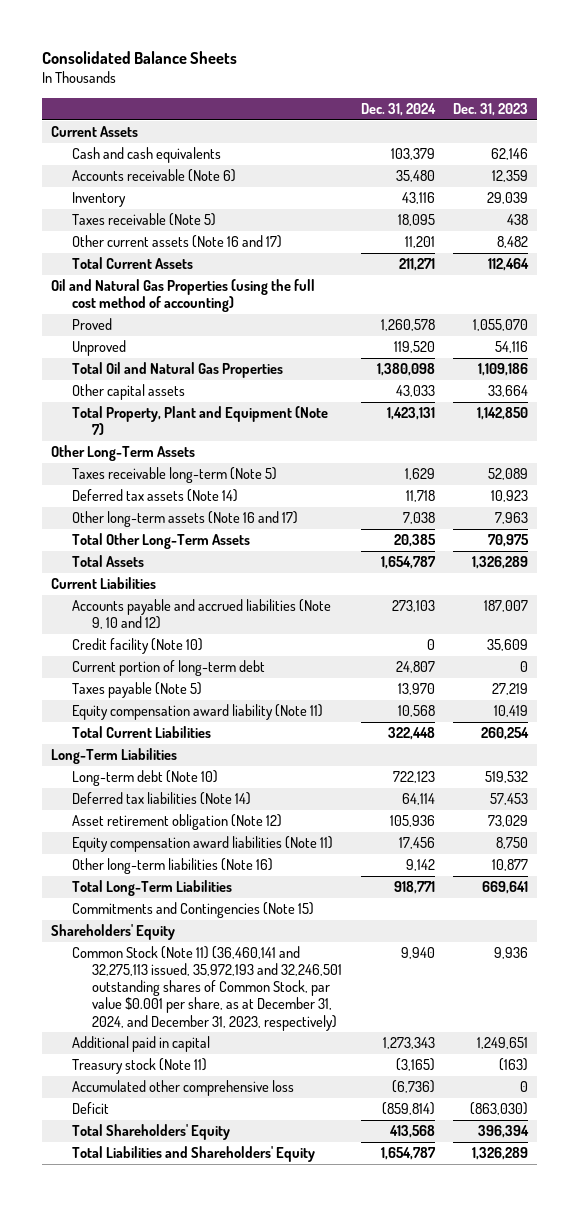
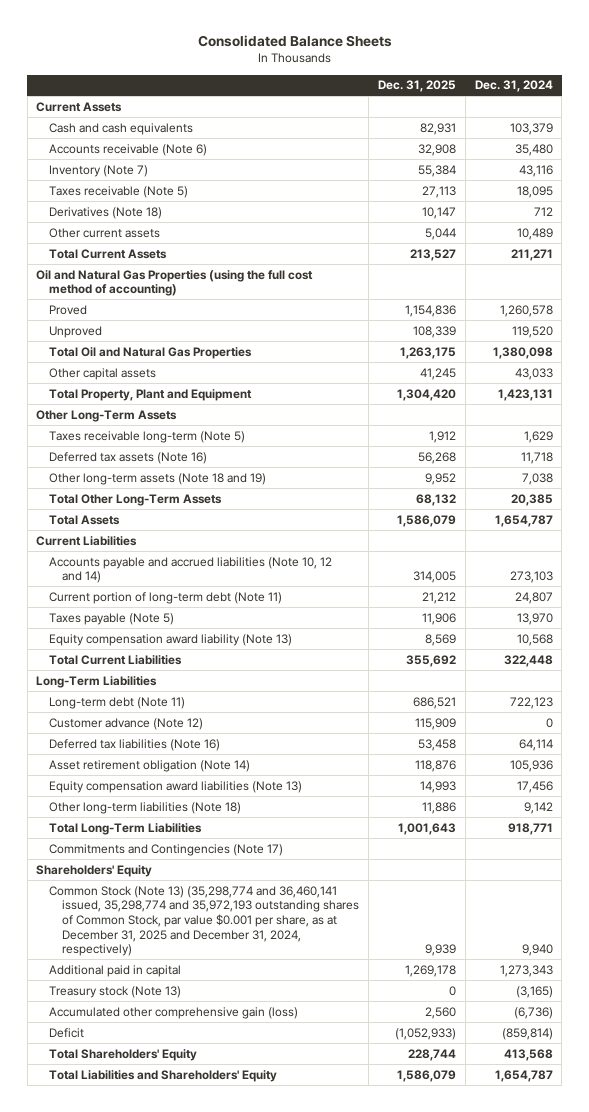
[452,103,528,117] Dec. 31, 2023 -> none
none -> [377,80,456,93] Dec. 31, 2025
[71,192,126,208] Inventory -> [49,164,149,177] Inventory (Note 7)
none -> [49,206,163,219] Derivatives (Note 18)
[71,235,282,249] Other current assets (Note 16 and 17) -> [49,227,161,238] Other current assets
[404,236,435,249] 11,201 -> [516,227,553,240] 10,489
[71,406,328,436] Total Property, Plant and Equipment (Note 7) -> [49,388,253,401] Total Property, Plant and Equipment
[71,489,238,503] Deferred tax assets (Note 14) -> [49,451,208,464] Deferred tax assets (Note 16)
[71,511,298,528] Other long-term assets (Note 16 and 17) -> [49,472,267,485] Other long-term assets (Note 18 and 19)
[71,638,203,655] Credit facility (Note 10) -> none
[71,599,331,630] Accounts payable and accrued liabilities (Note 9, 10 and 12) -> [49,556,333,584] Accounts payable and accrued liabilities (Note 10, 12 and 14)
[71,660,265,677] Current portion of long-term debt -> [49,591,283,604] Current portion of long-term debt (Note 11)
[71,704,323,721] Equity compensation award liability (Note 11) -> [49,633,293,646] Equity compensation award liability (Note 13)
[71,770,218,787] Long-term debt (Note 10) -> [49,696,186,709] Long-term debt (Note 11)
none -> [49,717,204,730] Customer advance (Note 12)
[71,792,251,806] Deferred tax liabilities (Note 14) -> [49,738,221,751] Deferred tax liabilities (Note 16)
[71,814,282,831] Asset retirement obligation (Note 12) -> [49,759,251,772] Asset retirement obligation (Note 14)
[71,836,333,853] Equity compensation award liabilities (Note 11) -> [49,780,303,793] Equity compensation award liabilities (Note 13)
[71,858,273,875] Other long-term liabilities (Note 16) -> [49,801,242,814] Other long-term liabilities (Note 18)
[71,902,314,919] Commitments and Contingencies (Note 15) -> [49,843,284,856] Commitments and Contingencies (Note 17)
[71,946,343,1031] Common Stock (Note 11) (36,460,141 and 32,275,113 issued, 35,972,193 and 32,246,501 outstanding shares of Common Stock, par value $0.001 per share, as at December 31, 2024, and December 31, 2023, respectively) -> [49,885,360,957] Common Stock (Note 13) (35,298,774 and 36,460,141 issued, 35,298,774 and 35,972,193 outstanding shares of Common Stock, par value $0.001 per share, as at December 31, 2025 and December 31, 2024, respectively)
[71,1058,207,1075] Treasury stock (Note 11) -> [49,985,182,998] Treasury stock (Note 13)
[71,1080,294,1097] Accumulated other comprehensive loss -> [49,1006,299,1019] Accumulated other comprehensive gain (loss)

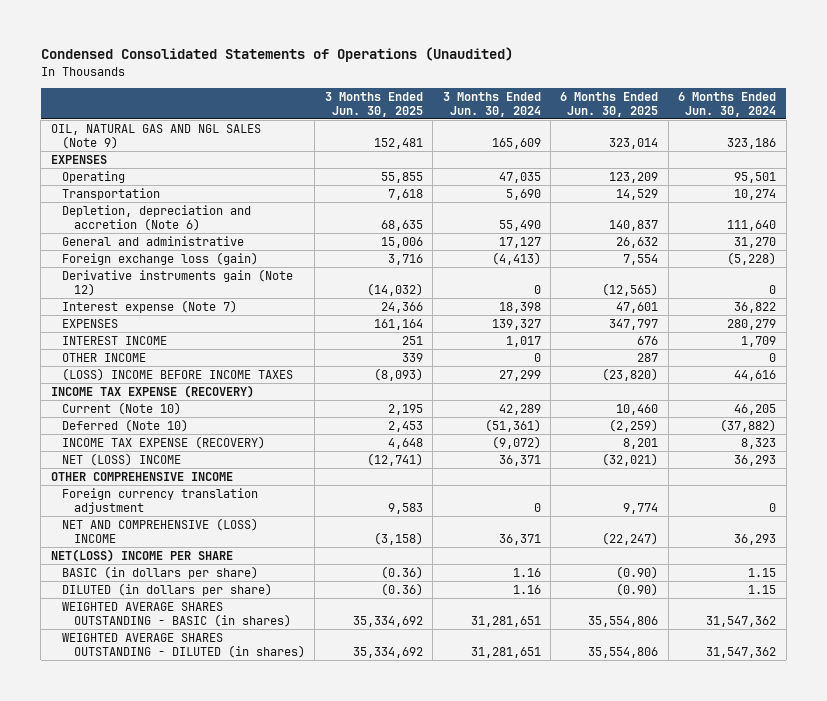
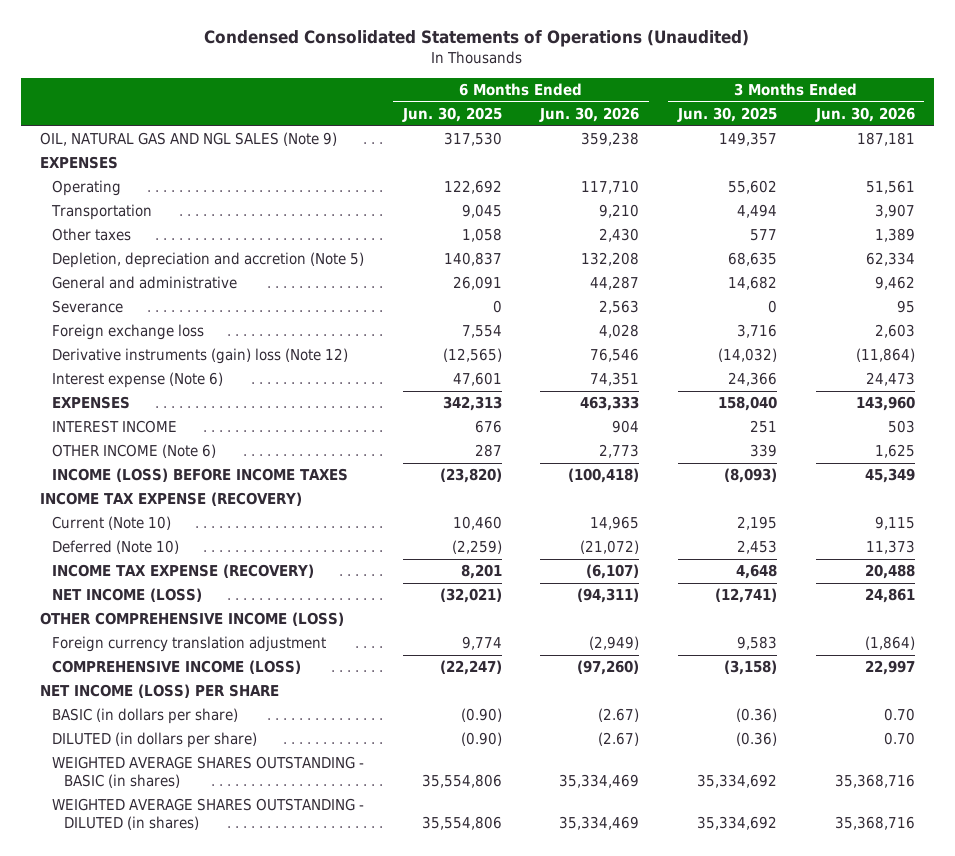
[442,91,541,117] 3 Months Ended Jun. 30, 2024 -> none
[678,91,777,117] 6 Months Ended Jun. 30, 2024 -> none
none -> [539,107,640,123] Jun. 30, 2026
none -> [814,107,915,123] Jun. 30, 2026
[373,138,423,150] 152,481 -> [718,132,777,147] 149,357
[609,138,659,150] 323,014 -> [443,132,502,147] 317,530
[380,172,423,184] 55,855 -> [727,180,777,195] 55,602
[609,172,659,184] 123,209 -> [443,180,502,195] 122,692
[387,189,423,201] 7,618 -> [736,204,777,219] 4,494
[616,189,659,201] 14,529 -> [461,204,502,219] 9,045
none -> [52,228,132,242] Other taxes
[62,205,252,232] Depletion, depreciation and accretion (Note 6) -> [52,252,365,269] Depletion, depreciation and accretion (Note 5)
[380,237,423,249] 15,006 -> [727,276,777,291] 14,682
[616,237,659,249] 26,632 -> [452,276,502,291] 26,091
none -> [52,300,124,314] Severance
[62,252,259,266] Foreign exchange loss (gain) -> [52,324,205,341] Foreign exchange loss
[62,269,294,297] Derivative instruments gain (Note 12) -> [52,348,349,365] Derivative instruments (gain) loss (Note 12)
[62,300,238,314] Interest expense (Note 7) -> [52,372,224,389] Interest expense (Note 6)
[373,319,423,331] 161,164 -> [717,396,777,412] 158,040
[609,319,659,331] 347,797 -> [442,396,502,412] 342,313
[62,353,147,363] OTHER INCOME -> [52,444,217,459] OTHER INCOME (Note 6)
[62,368,294,382] (LOSS) INCOME BEFORE INCOME TAXES -> [52,468,349,483] INCOME (LOSS) BEFORE INCOME TAXES
[62,453,182,467] NET (LOSS) INCOME -> [52,588,203,603] NET INCOME (LOSS)
[50,472,233,482] OTHER COMPREHENSIVE INCOME -> [40,612,345,627] OTHER COMPREHENSIVE INCOME (LOSS)
[62,518,259,544] NET AND COMPREHENSIVE (LOSS) INCOME -> [52,660,302,675] COMPREHENSIVE INCOME (LOSS)
[50,549,233,563] NET(LOSS) INCOME PER SHARE -> [40,684,280,699] NET INCOME (LOSS) PER SHARE

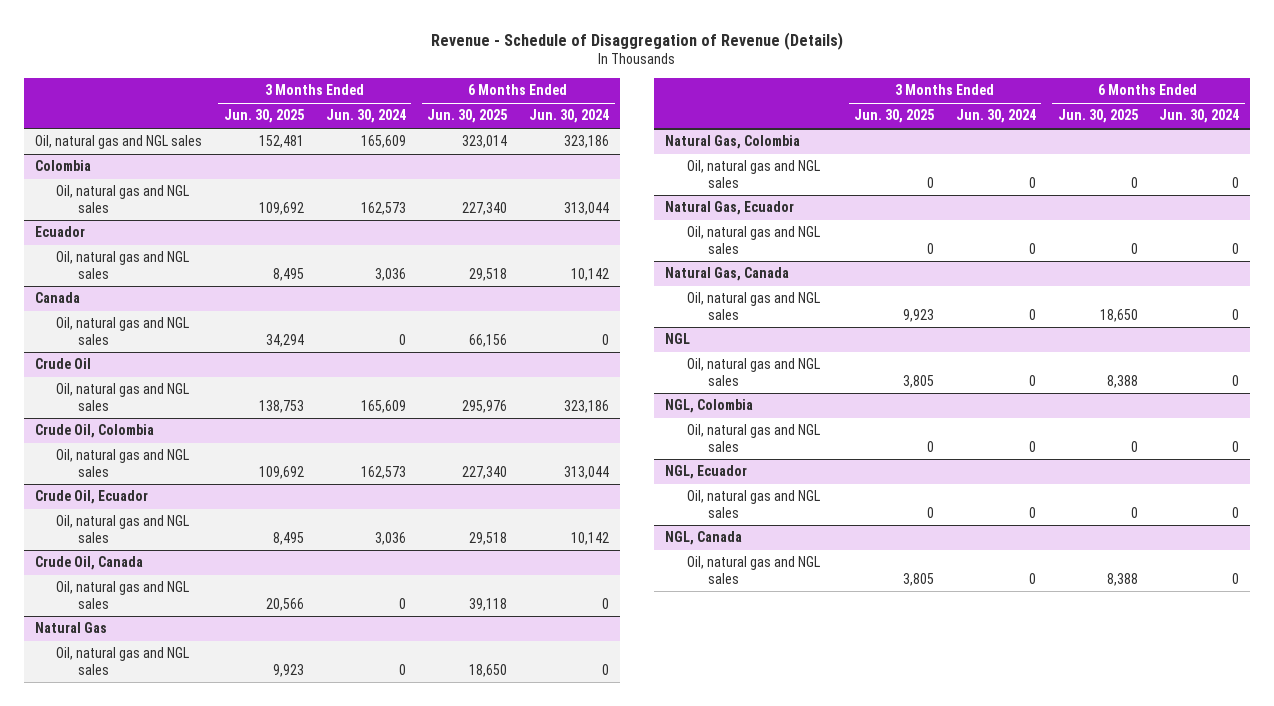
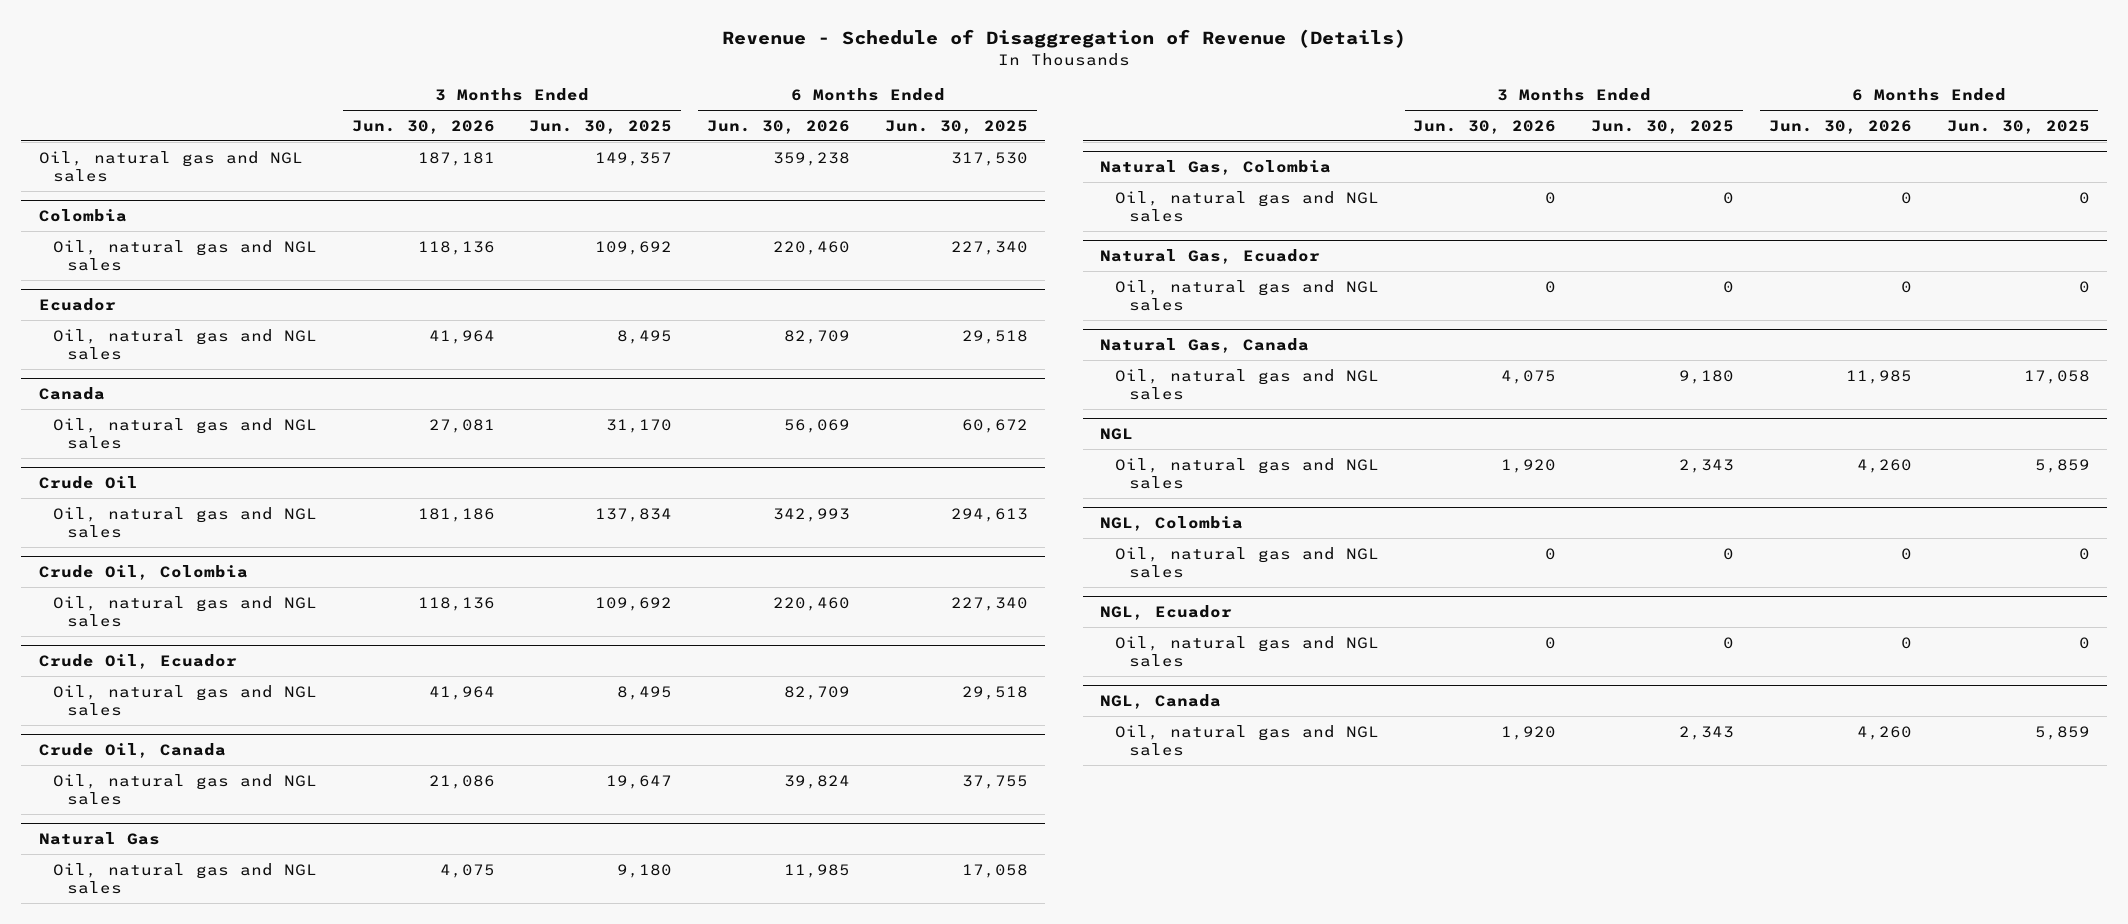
[325,109,406,124] Jun. 30, 2024 -> none
[529,109,610,124] Jun. 30, 2024 -> none
none -> [351,119,495,134] Jun. 30, 2026
none -> [707,119,851,134] Jun. 30, 2026
[258,135,304,149] 152,481 -> [595,151,673,166] 149,357
[462,135,508,149] 323,014 -> [950,151,1028,166] 317,530
[265,333,304,347] 34,294 -> [606,418,673,433] 31,170
[469,333,508,347] 66,156 -> [961,418,1028,433] 60,672
[258,399,304,413] 138,753 -> [595,507,673,522] 137,834
[462,399,508,413] 295,976 -> [950,507,1028,522] 294,613
[265,597,304,611] 20,566 -> [606,774,673,789] 19,647
[469,597,508,611] 39,118 -> [961,774,1028,789] 37,755
[272,663,304,677] 9,923 -> [617,863,673,878] 9,180
[469,663,508,677] 18,650 -> [961,863,1028,878] 17,058
[903,308,935,322] 9,923 -> [1679,369,1735,384] 9,180
[1099,308,1138,322] 18,650 -> [2023,369,2090,384] 17,058
[903,374,935,388] 3,805 -> [1679,458,1735,473] 2,343
[1106,374,1138,388] 8,388 -> [2034,458,2090,473] 5,859
[903,572,935,586] 3,805 -> [1679,725,1735,740] 2,343
[1106,572,1138,586] 8,388 -> [2034,725,2090,740] 5,859

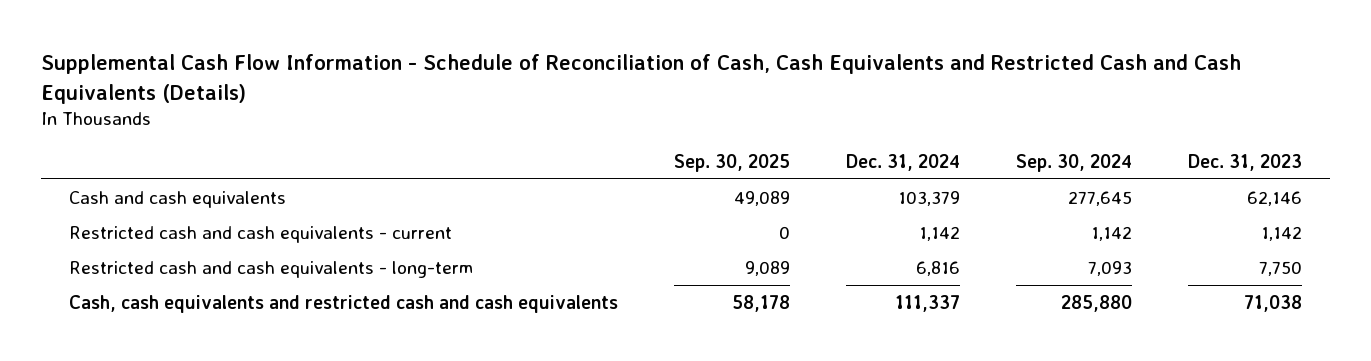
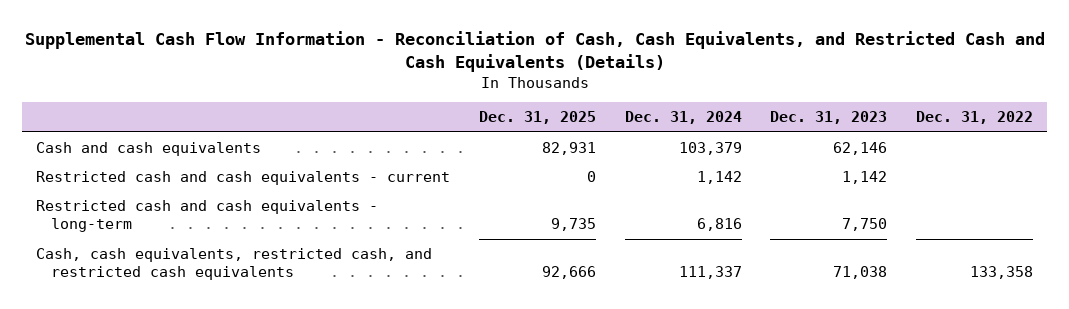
[40,54,1241,104] Supplemental Cash Flow Information - Schedule of Reconciliation of Cash, Cash Equivalents and Restricted Cash and Cash Equivalents (Details) -> [24,30,1045,72] Supplemental Cash Flow Information - Reconciliation of Cash, Cash Equivalents, and Restricted Cash and Cash Equivalents (Details)
[673,153,790,172] Sep. 30, 2025 -> none
[1015,153,1132,172] Sep. 30, 2024 -> none
none -> [479,111,597,125] Dec. 31, 2025
none -> [915,111,1033,125] Dec. 31, 2022
[68,294,618,313] Cash, cash equivalents and restricted cash and cash equivalents -> [36,247,433,281] Cash, cash equivalents, restricted cash, and restricted cash equivalents

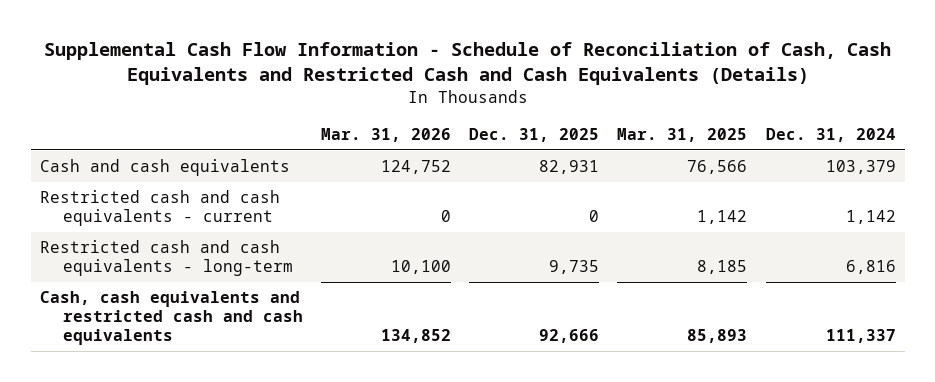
[24,30,1045,72] Supplemental Cash Flow Information - Reconciliation of Cash, Cash Equivalents, and Restricted Cash and Cash Equivalents (Details) -> [43,41,891,86] Supplemental Cash Flow Information - Schedule of Reconciliation of Cash, Cash Equivalents and Restricted Cash and Cash Equivalents (Details)
[770,111,888,125] Dec. 31, 2023 -> none
[915,111,1033,125] Dec. 31, 2022 -> none
none -> [321,128,452,143] Mar. 31, 2026
none -> [617,128,748,143] Mar. 31, 2025
[36,247,433,281] Cash, cash equivalents, restricted cash, and restricted cash equivalents -> [39,291,304,346] Cash, cash equivalents and restricted cash and cash equivalents

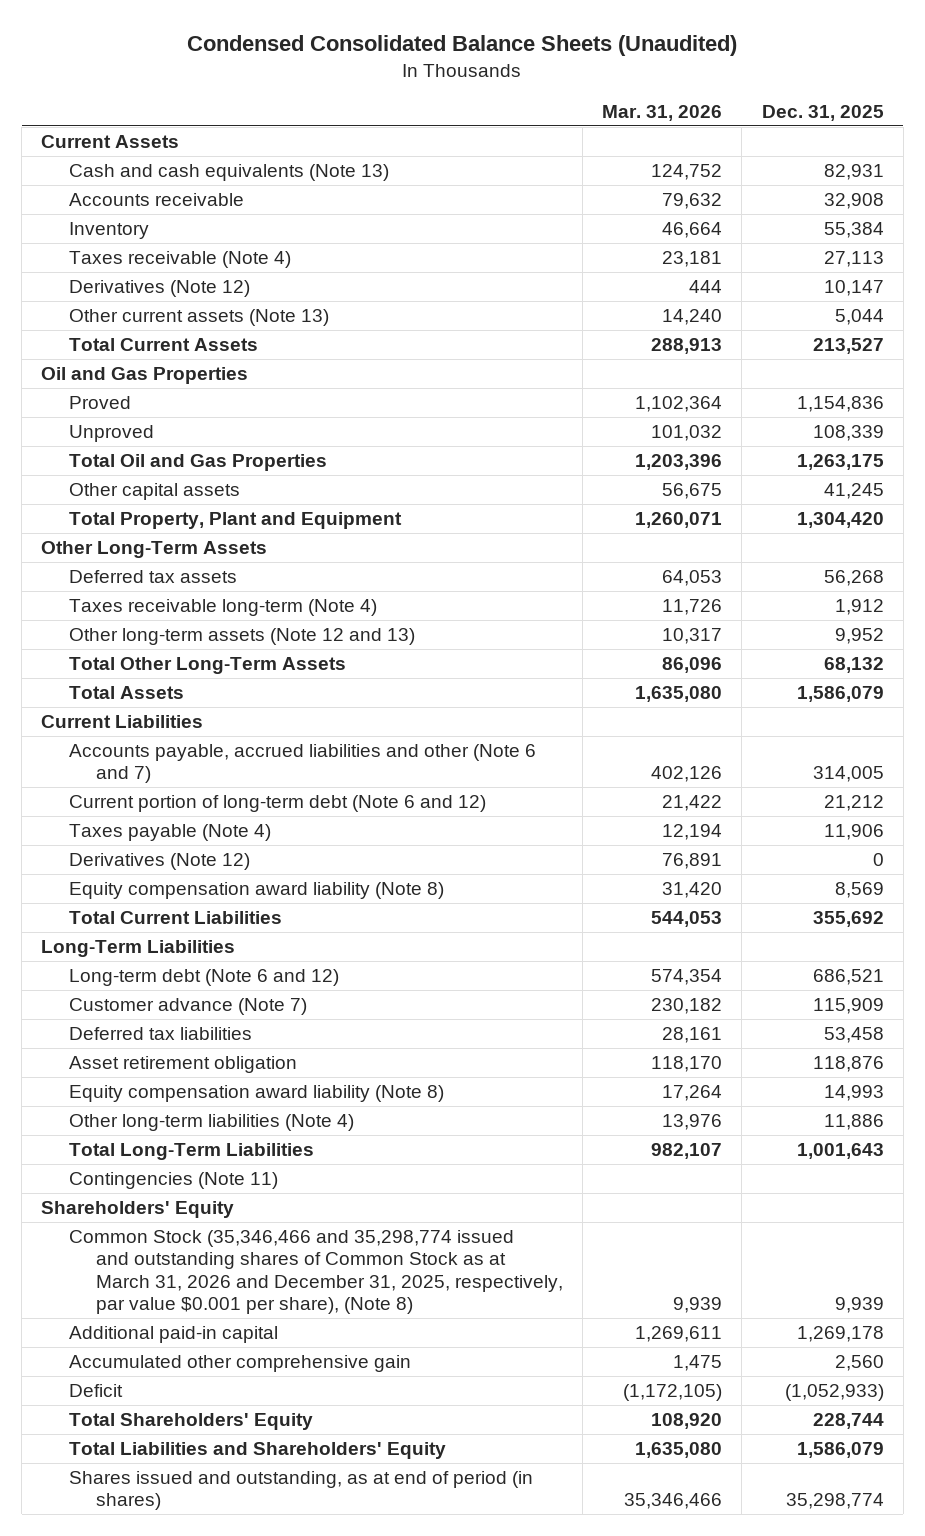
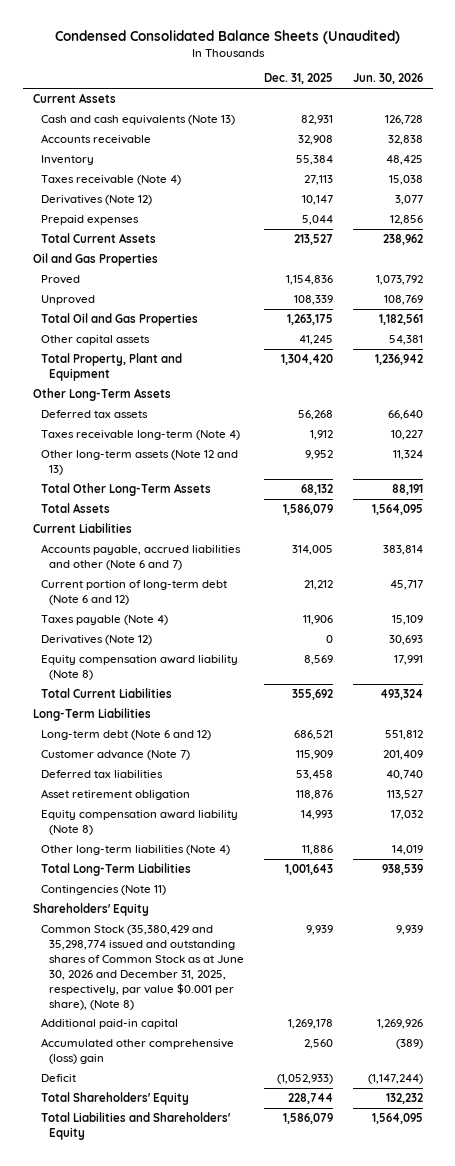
[602,104,723,121] Mar. 31, 2026 -> none
none -> [352,73,423,85] Jun. 30, 2026
[68,309,329,327] Other current assets (Note 13) -> [40,215,139,226] Prepaid expenses
[68,1230,563,1314] Common Stock (35,346,466 and 35,298,774 issued and outstanding shares of Common Stock as at March 31, 2026 and December 31, 2025, respectively, par value $0.001 per share), (Note 8) -> [40,925,245,1010] Common Stock (35,380,429 and 35,298,774 issued and outstanding shares of Common Stock as at June 30, 2026 and December 31, 2025, respectively, par value $0.001 per share), (Note 8)
[68,1355,411,1373] Accumulated other comprehensive gain -> [40,1038,234,1064] Accumulated other comprehensive (loss) gain
[68,1471,533,1511] Shares issued and outstanding, as at end of period (in shares) -> none

